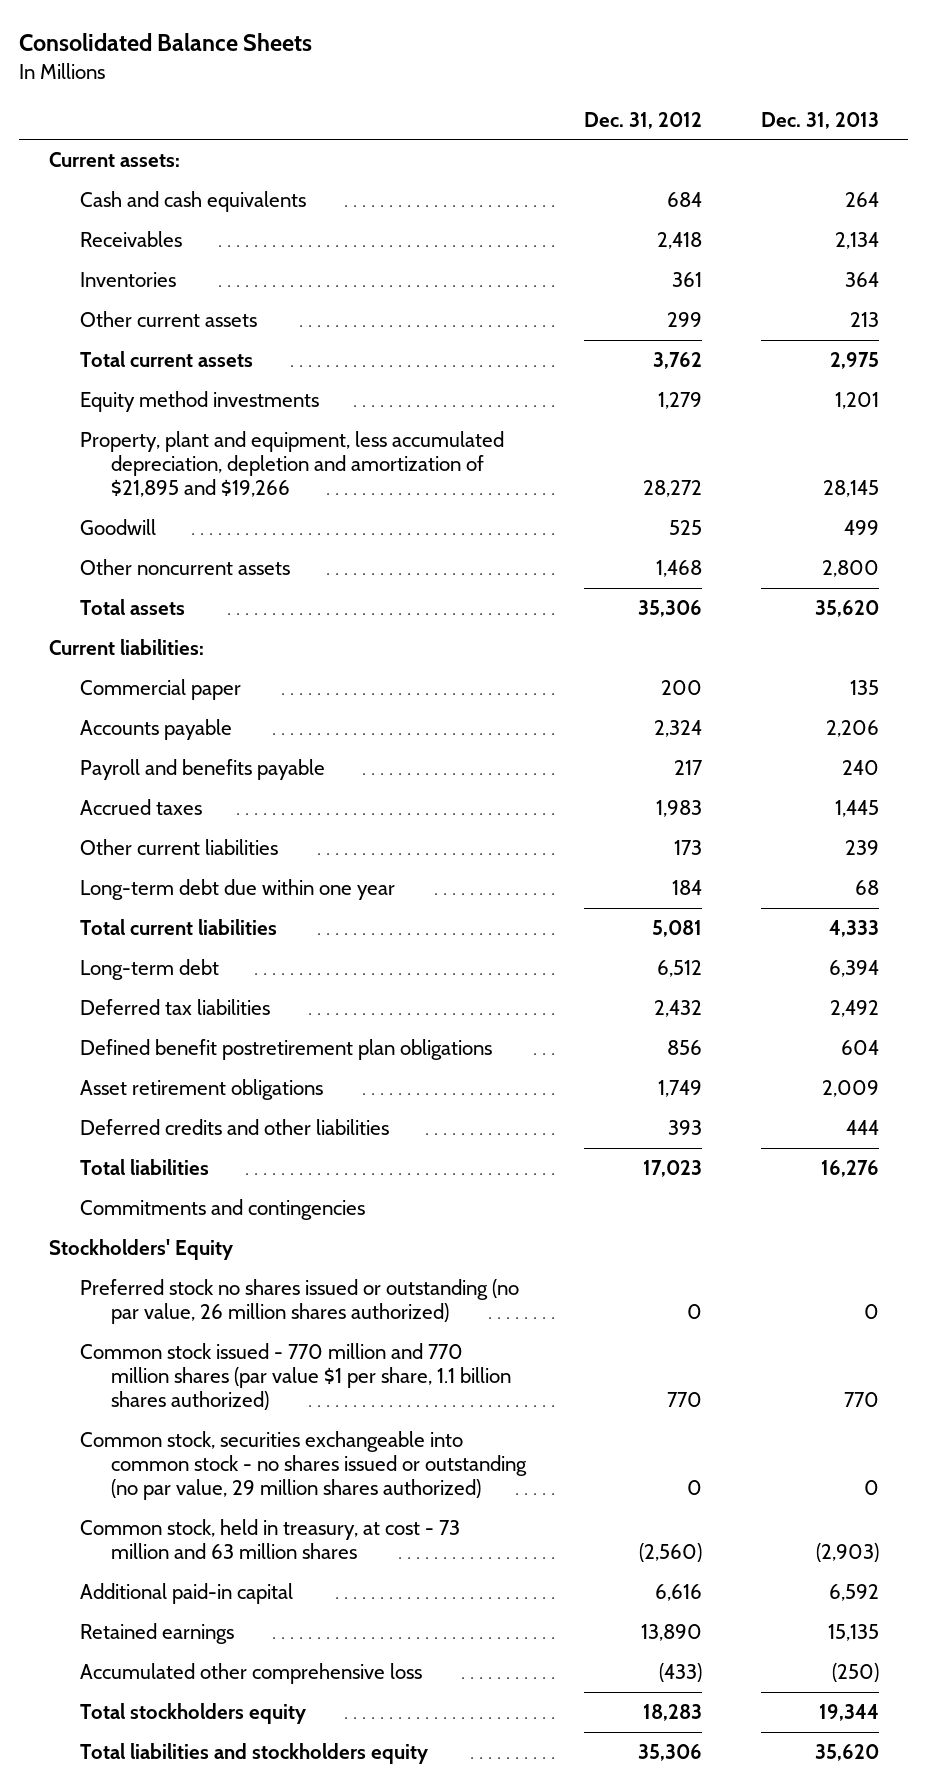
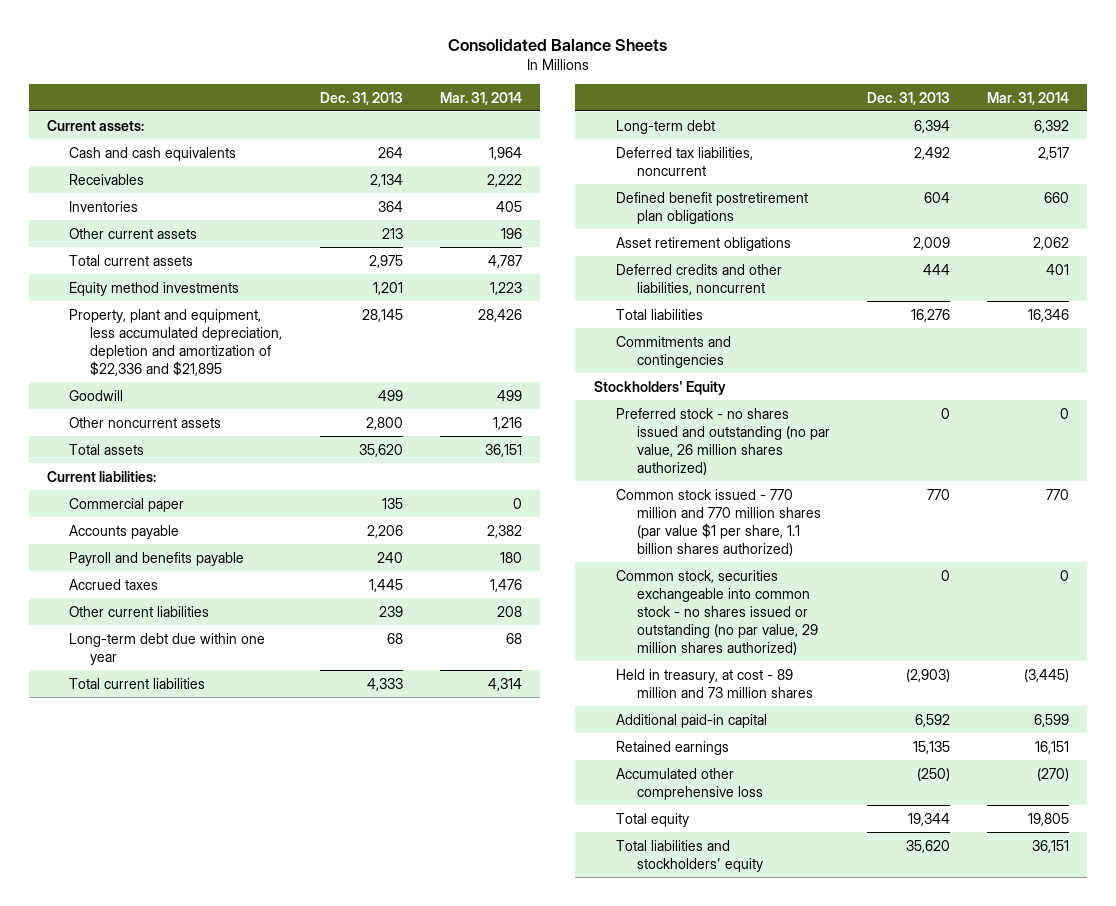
[584,111,703,129] Dec. 31, 2012 -> none
none -> [439,91,522,105] Mar. 31, 2014
[79,431,504,498] Property, plant and equipment, less accumulated depreciation, depletion and amortization of $21,895 and $19,266 -> [68,308,283,376] Property, plant and equipment, less accumulated depreciation, depletion and amortization of $22,336 and $21,895
[79,999,270,1016] Deferred tax liabilities -> [615,146,753,176] Deferred tax liabilities, noncurrent
[79,1119,389,1136] Deferred credits and other liabilities -> [615,263,782,295] Deferred credits and other liabilities, noncurrent
[79,1279,519,1325] Preferred stock no shares issued or outstanding (no par value, 26 million shares authorized) -> [615,407,831,475] Preferred stock - no shares issued and outstanding (no par value, 26 million shares authorized)
[79,1519,460,1560] Common stock, held in treasury, at cost - 73 million and 63 million shares -> [615,668,814,698] Held in treasury, at cost - 89 million and 73 million shares
[79,1703,306,1725] Total stockholders equity -> [615,812,689,827] Total equity
[79,1743,428,1765] Total liabilities and stockholders equity -> [615,839,764,872] Total liabilities and stockholders' equity

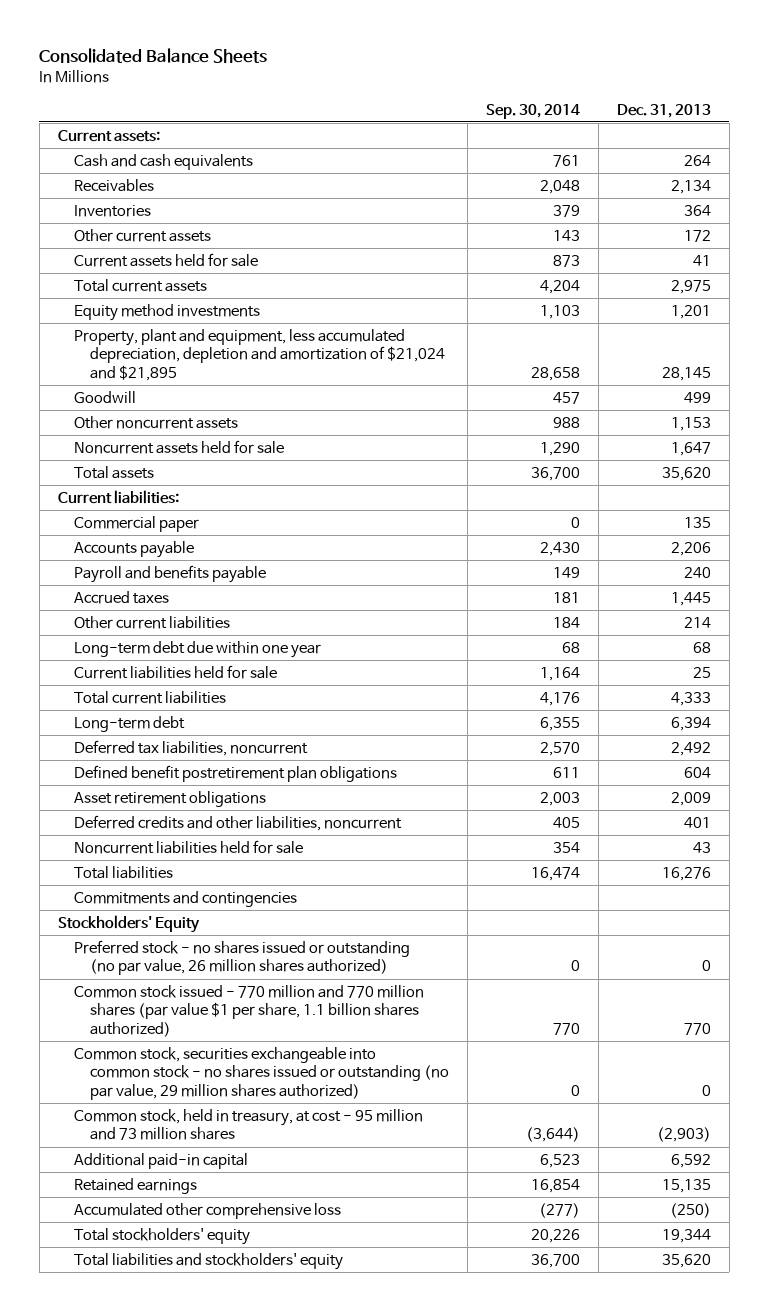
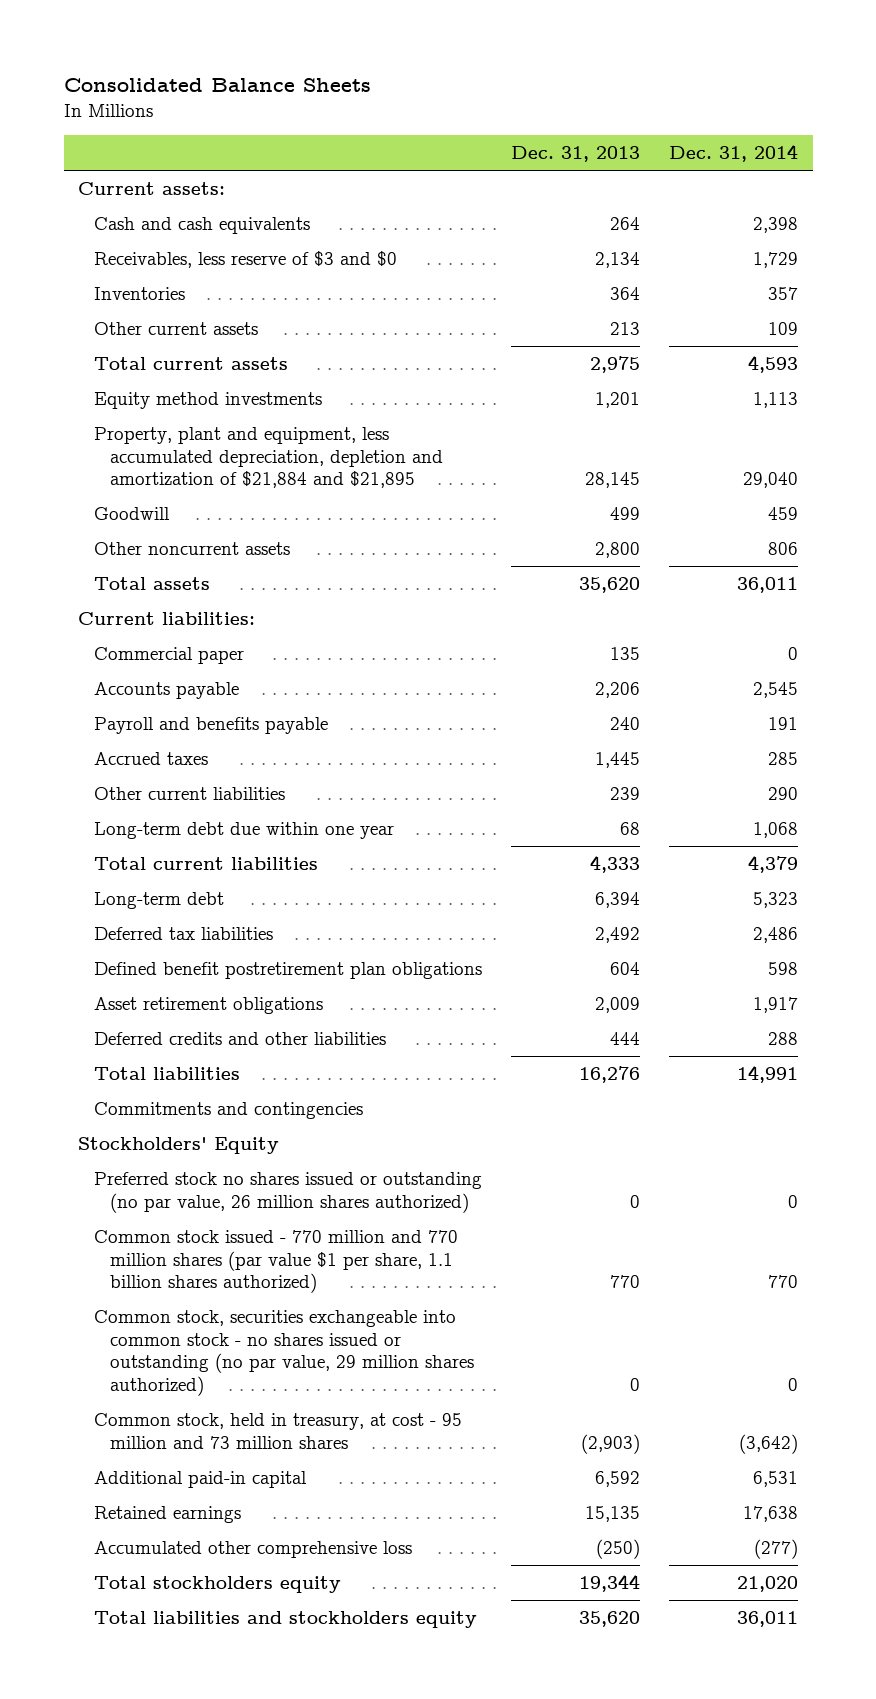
[485,103,580,119] Sep. 30, 2014 -> none
none -> [669,144,799,163] Dec. 31, 2014
[73,178,154,192] Receivables -> [94,250,398,268] Receivables, less reserve of $3 and $0
[73,252,258,267] Current assets held for sale -> none
[683,229,711,242] 172 -> [610,321,641,335] 213
[73,328,445,381] Property, plant and equipment, less accumulated depreciation, depletion and amortization of $21,024 and $21,895 -> [94,426,444,489] Property, plant and equipment, less accumulated depreciation, depletion and amortization of $21,884 and $21,895
[73,439,284,454] Noncurrent assets held for sale -> none
[670,416,711,431] 1,153 -> [595,541,641,558] 2,800
[683,616,711,628] 214 -> [610,786,641,800] 239
[73,664,277,679] Current liabilities held for sale -> none
[73,739,308,756] Deferred tax liabilities, noncurrent -> [94,926,274,940] Deferred tax liabilities
[73,839,303,854] Noncurrent liabilities held for sale -> none
[73,814,402,831] Deferred credits and other liabilities, noncurrent -> [94,1031,387,1045] Deferred credits and other liabilities
[683,816,711,828] 401 -> [610,1031,641,1045] 444
[73,939,410,976] Preferred stock - no shares issued or outstanding (no par value, 26 million shares authorized) -> [94,1171,483,1213] Preferred stock no shares issued or outstanding (no par value, 26 million shares authorized)
[73,1227,250,1245] Total stockholders' equity -> [94,1575,342,1593] Total stockholders equity
[73,1252,343,1270] Total liabilities and stockholders' equity -> [94,1610,478,1628] Total liabilities and stockholders equity

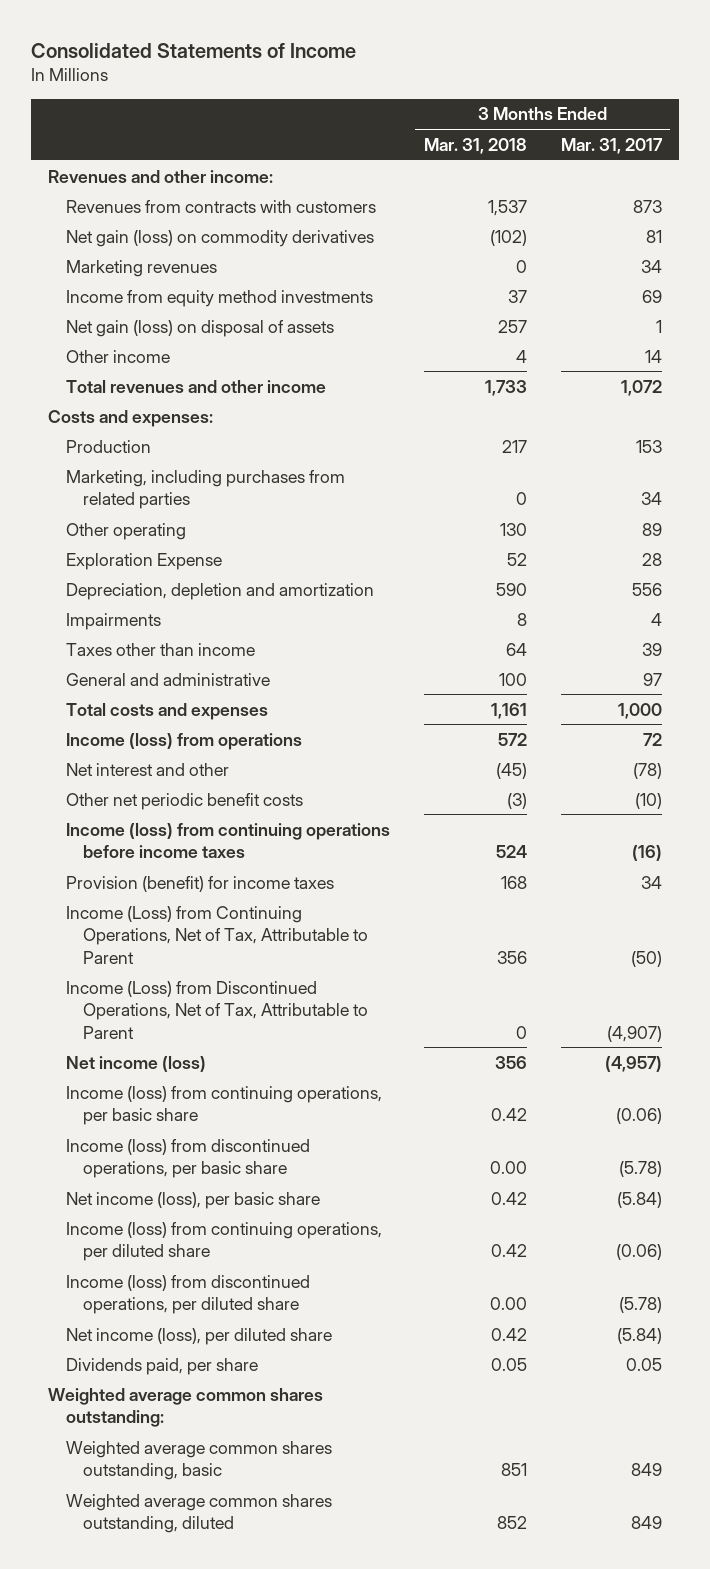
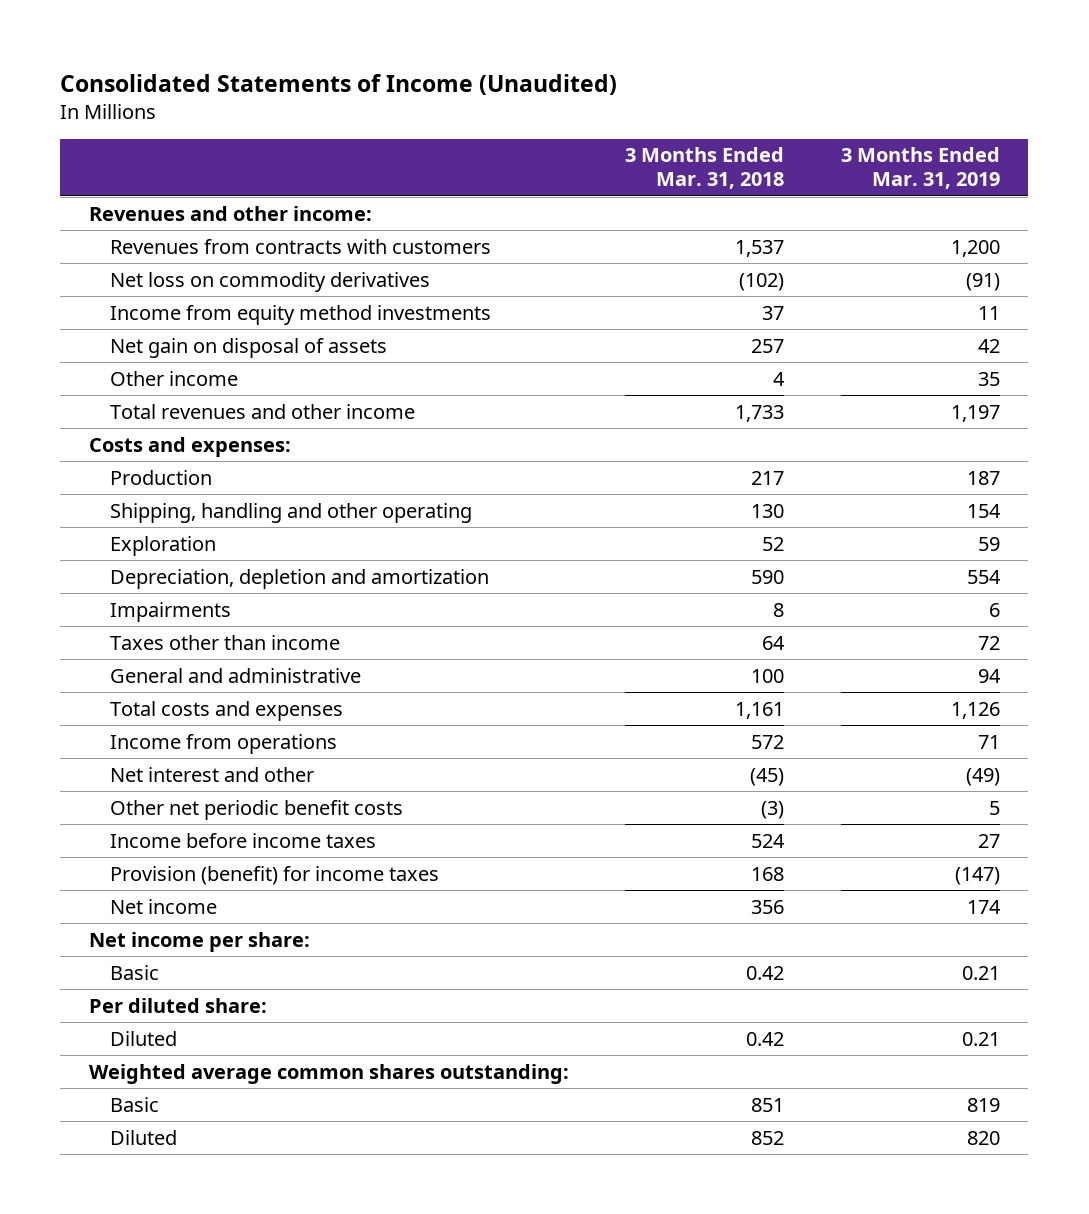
[31,43,357,59] Consolidated Statements of Income -> [60,73,618,95] Consolidated Statements of Income (Unaudited)
[560,137,663,154] Mar. 31, 2017 -> none
none -> [840,147,1000,190] 3 Months Ended Mar. 31, 2019
[65,259,217,277] Marketing revenues -> none
[65,229,374,247] Net gain (loss) on commodity derivatives -> [110,271,431,292] Net loss on commodity derivatives
[65,319,334,337] Net gain (loss) on disposal of assets -> [110,337,388,358] Net gain on disposal of assets
[65,469,345,510] Marketing, including purchases from related parties -> none
[65,522,186,540] Other operating -> [110,502,473,523] Shipping, handling and other operating
[65,552,222,570] Exploration Expense -> [110,535,217,556] Exploration
[65,732,302,750] Income (loss) from operations -> [110,733,338,754] Income from operations
[65,822,390,859] Income (loss) from continuing operations before income taxes -> [110,832,377,848] Income before income taxes
[65,905,369,964] Income (Loss) from Continuing Operations, Net of Tax, Attributable to Parent -> none
[65,980,369,1039] Income (Loss) from Discontinued Operations, Net of Tax, Attributable to Parent -> none
[65,1085,382,1126] Income (loss) from continuing operations, per basic share -> none
[65,1138,310,1179] Income (loss) from discontinued operations, per basic share -> none
[65,1221,382,1262] Income (loss) from continuing operations, per diluted share -> none
[65,1274,310,1315] Income (loss) from discontinued operations, per diluted share -> none
[65,1357,258,1375] Dividends paid, per share -> none
[65,1055,206,1072] Net income (loss) -> [110,898,218,914] Net income
none -> [88,931,310,952] Net income per share:
[65,1191,320,1209] Net income (loss), per basic share -> [110,964,160,980] Basic
none -> [88,997,267,1013] Per diluted share:
[65,1327,332,1345] Net income (loss), per diluted share -> [110,1030,178,1046] Diluted
[65,1440,332,1481] Weighted average common shares outstanding, basic -> [110,1096,160,1112] Basic
[65,1493,332,1534] Weighted average common shares outstanding, diluted -> [110,1129,178,1145] Diluted

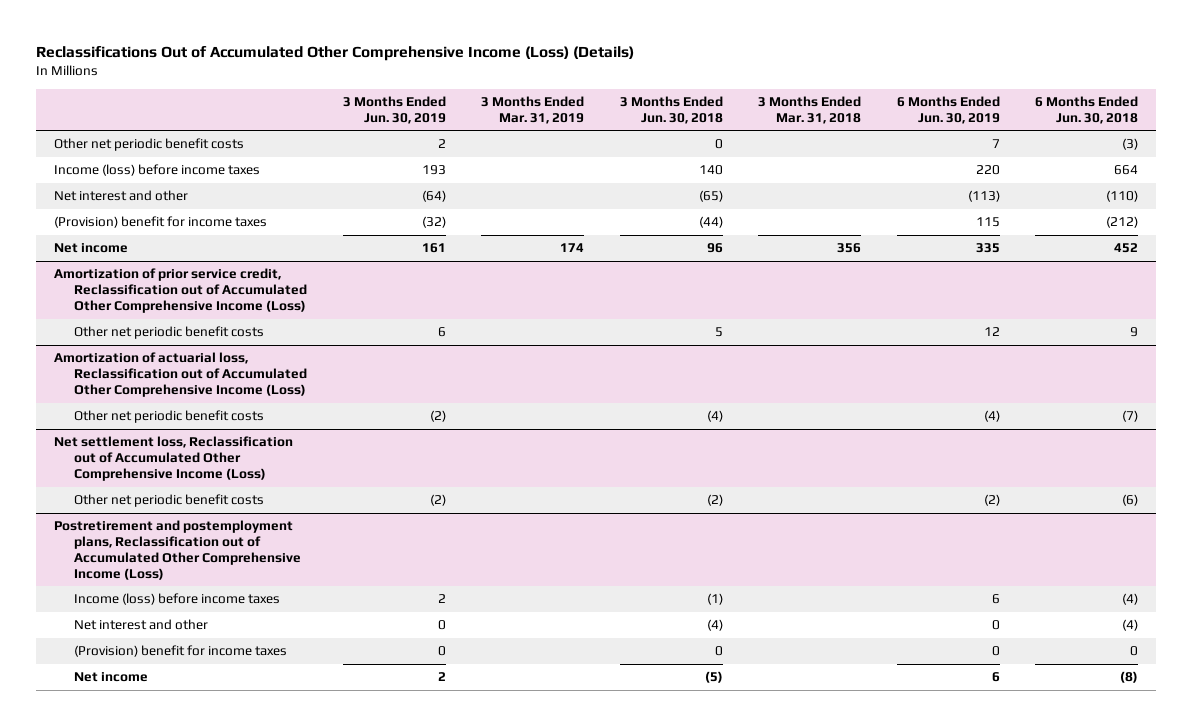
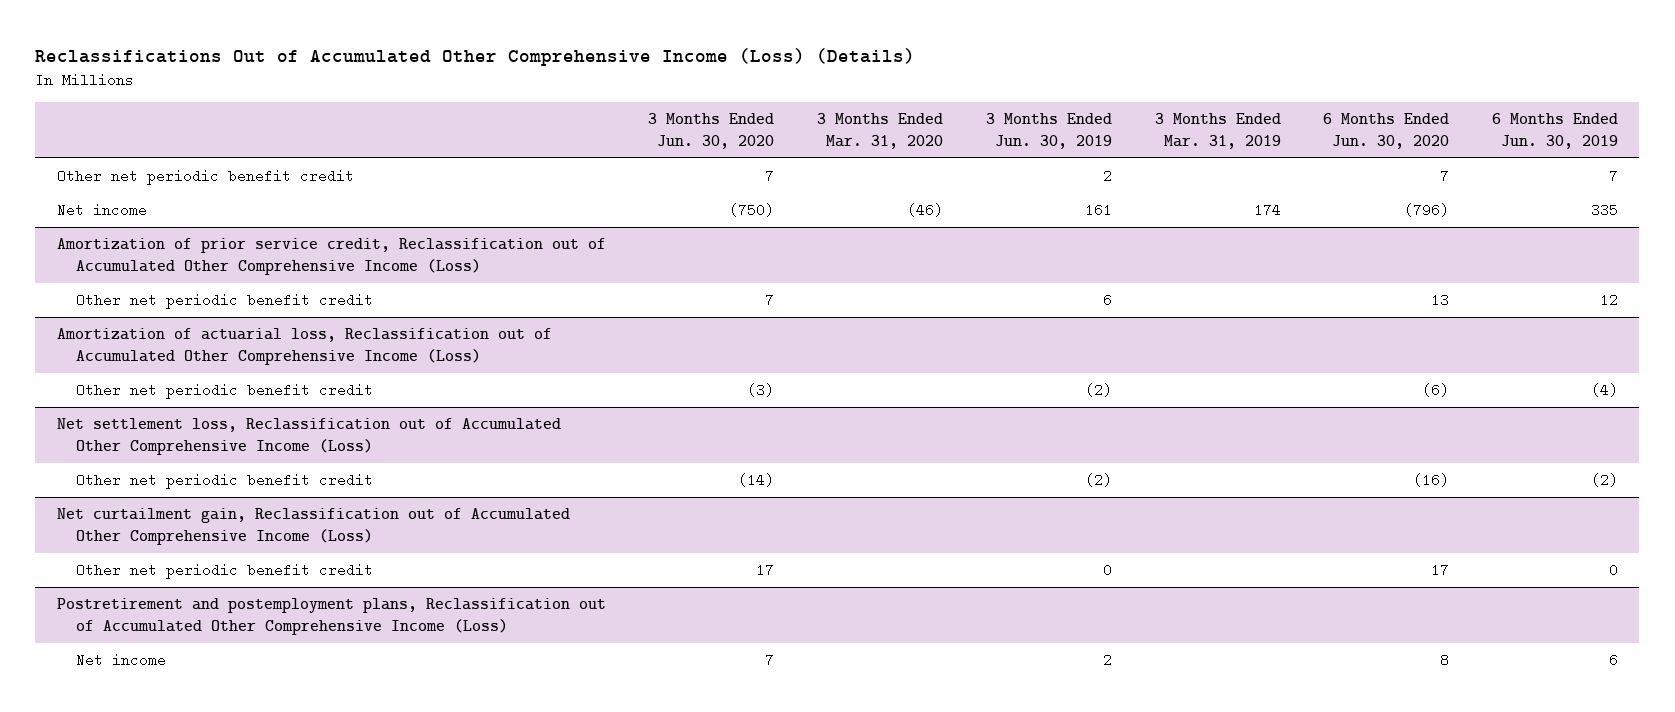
[619,95,723,124] 3 Months Ended Jun. 30, 2018 -> none
[758,95,862,124] 3 Months Ended Mar. 31, 2018 -> none
[1035,95,1139,124] 6 Months Ended Jun. 30, 2018 -> none
none -> [648,113,775,150] 3 Months Ended Jun. 30, 2020
none -> [817,113,944,150] 3 Months Ended Mar. 31, 2020
none -> [1323,113,1450,150] 6 Months Ended Jun. 30, 2020
[54,164,261,177] Income (loss) before income taxes -> none
[54,190,189,202] Net interest and other -> none
[54,216,268,229] (Provision) benefit for income taxes -> none
[54,138,245,152] Other net periodic benefit costs -> [56,169,354,186] Other net periodic benefit credit
[74,326,265,340] Other net periodic benefit costs -> [75,293,373,310] Other net periodic benefit credit
[74,410,265,424] Other net periodic benefit costs -> [75,383,373,400] Other net periodic benefit credit
[74,494,265,508] Other net periodic benefit costs -> [75,473,373,490] Other net periodic benefit credit
none -> [56,508,570,546] Net curtailment gain, Reclassification out of Accumulated Other Comprehensive Income (Loss)
none -> [75,563,373,580] Other net periodic benefit credit
[74,593,281,606] Income (loss) before income taxes -> none
[74,619,209,631] Net interest and other -> none
[74,645,288,658] (Provision) benefit for income taxes -> none

